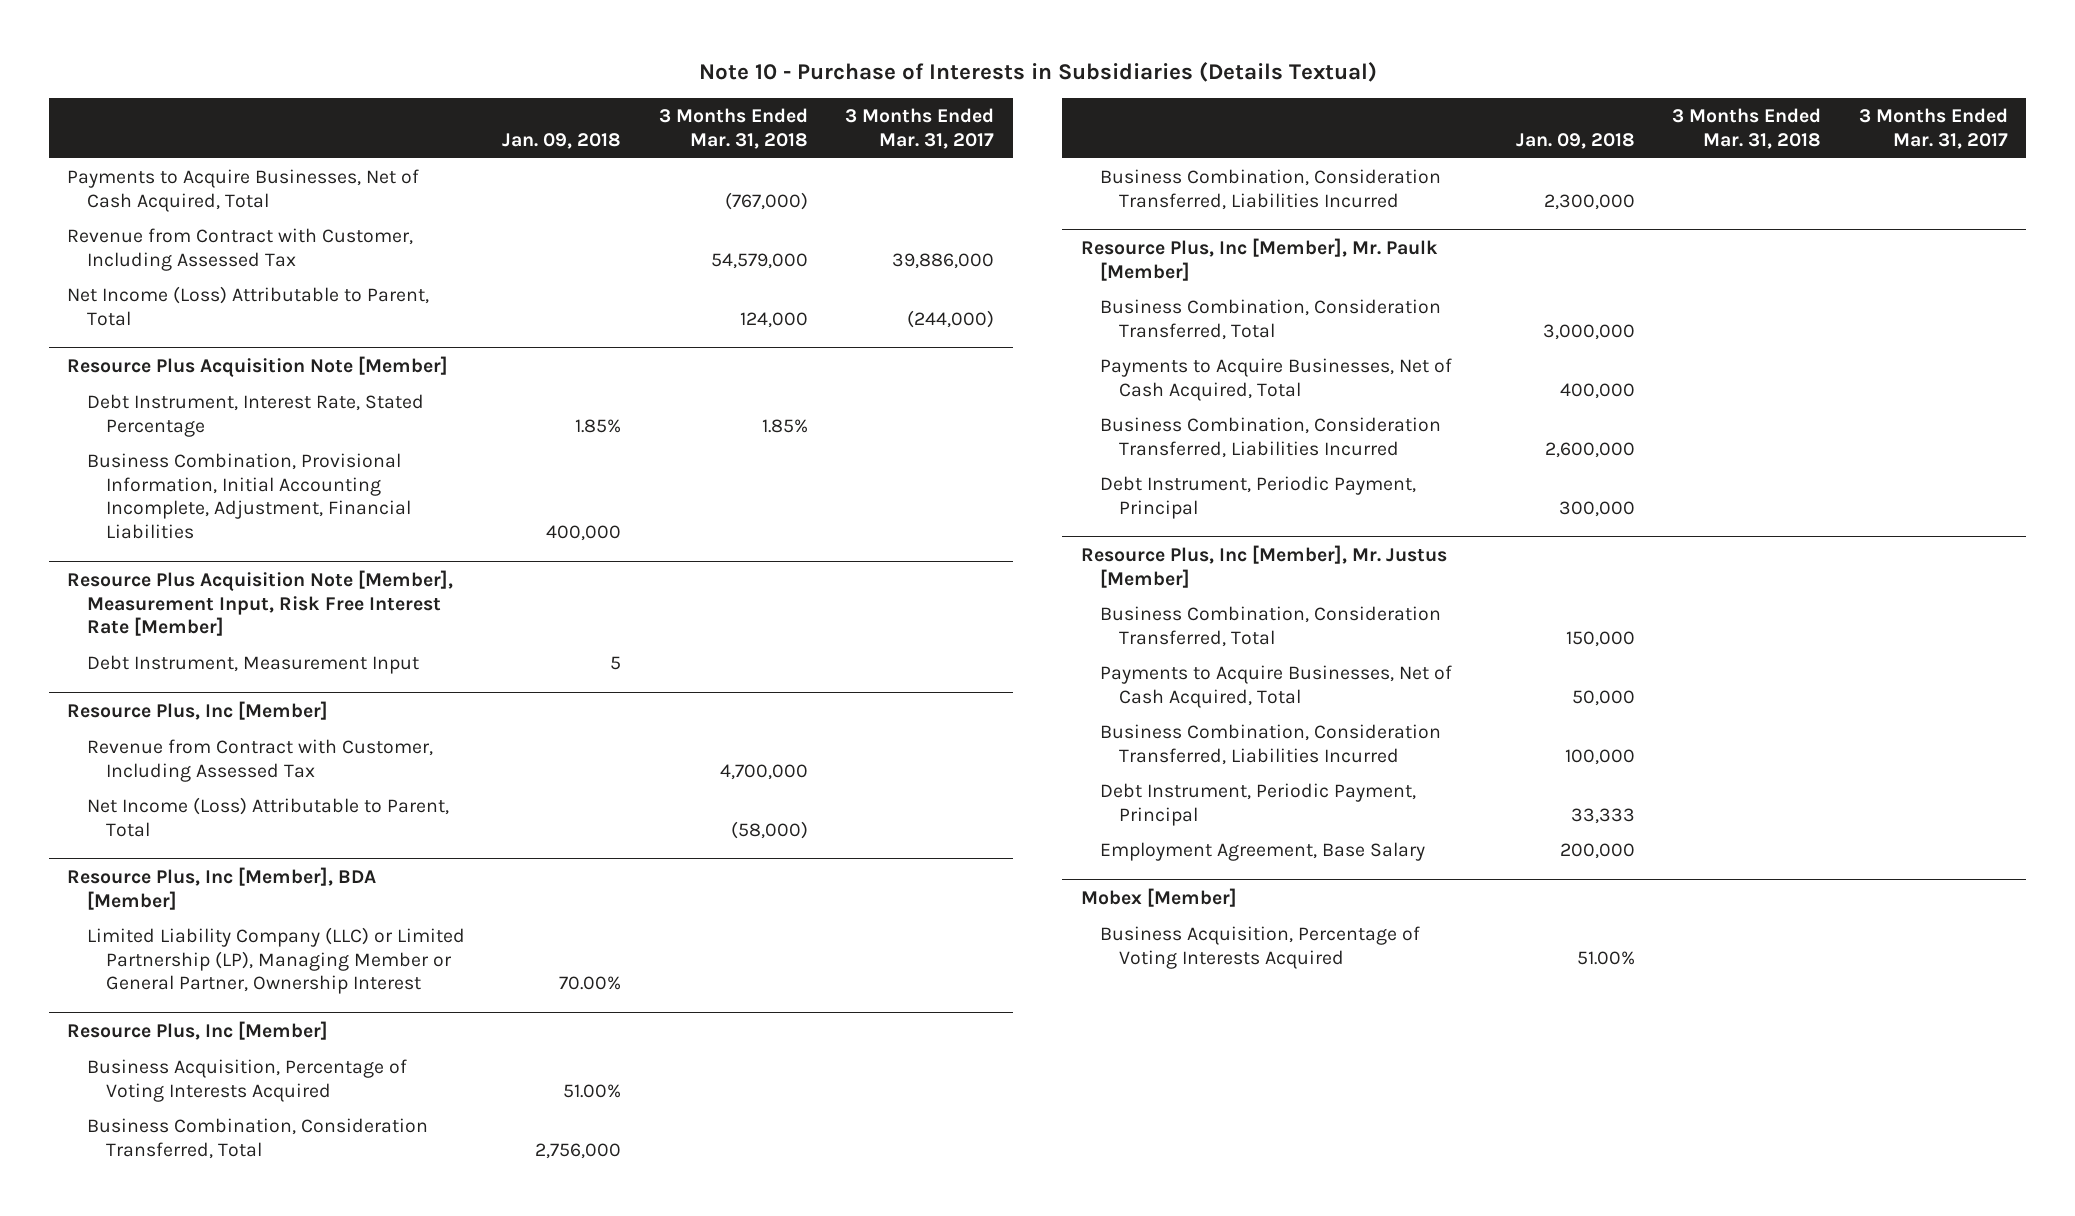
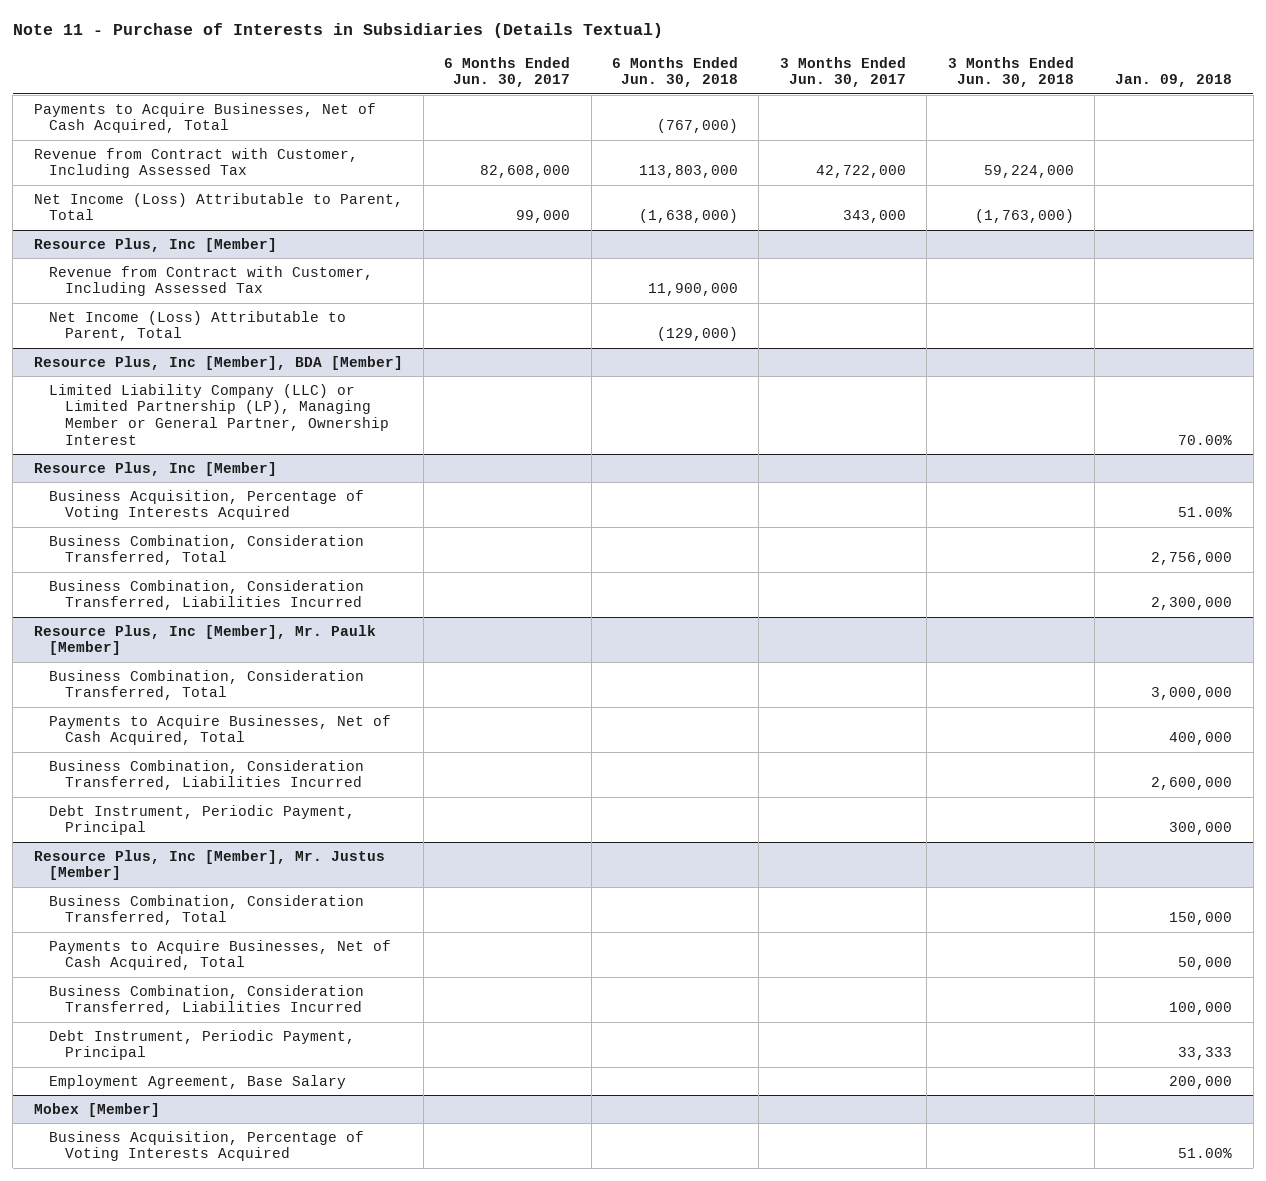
[698,61,1377,82] Note 10 - Purchase of Interests in Subsidiaries (Details Textual) -> [12,22,663,38] Note 11 - Purchase of Interests in Subsidiaries (Details Textual)
[658,108,808,149] 3 Months Ended Mar. 31, 2018 -> none
[845,108,995,149] 3 Months Ended Mar. 31, 2017 -> none
none -> [444,56,571,88] 6 Months Ended Jun. 30, 2017
none -> [612,56,739,88] 6 Months Ended Jun. 30, 2018
none -> [779,56,906,88] 3 Months Ended Jun. 30, 2017
none -> [947,56,1074,88] 3 Months Ended Jun. 30, 2018
[67,355,449,377] Resource Plus Acquisition Note [Member] -> none
[86,393,424,437] Debt Instrument, Interest Rate, Stated Percentage -> none
[86,452,412,540] Business Combination, Provisional Information, Initial Accounting Incomplete, Adjustment, Financial Liabilities -> none
[67,569,454,637] Resource Plus Acquisition Note [Member], Measurement Input, Risk Free Interest Rate [Member] -> none
[86,654,419,674] Debt Instrument, Measurement Input -> none

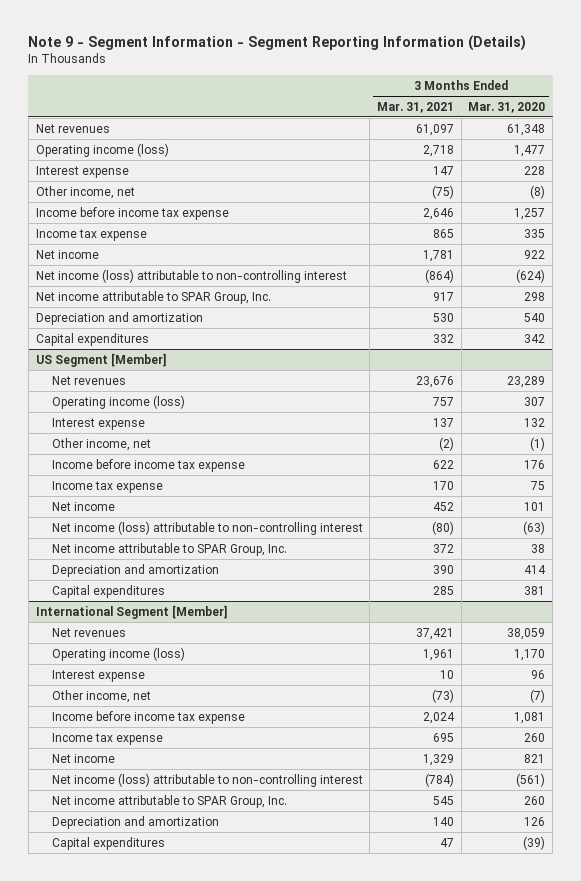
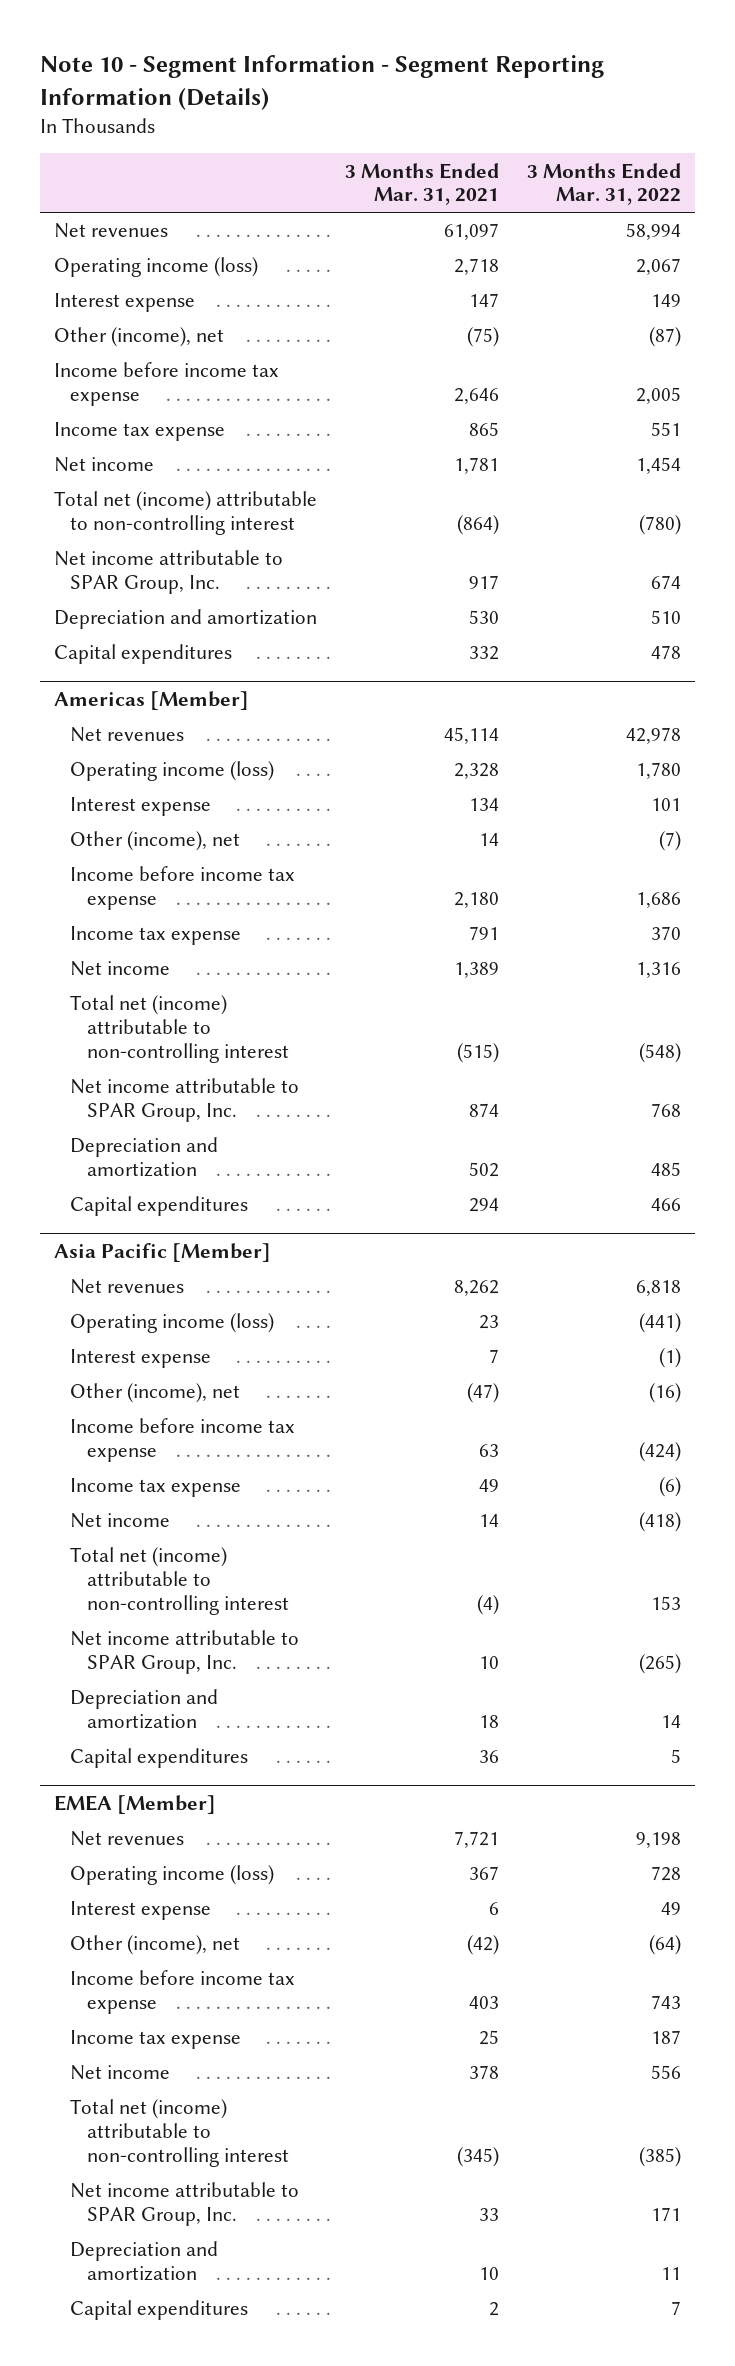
[28,35,527,52] Note 9 - Segment Information - Segment Reporting Information (Details) -> [40,55,605,110] Note 10 - Segment Information - Segment Reporting Information (Details)
[468,101,546,113] Mar. 31, 2020 -> none
none -> [527,162,682,206] 3 Months Ended Mar. 31, 2022
[35,185,135,199] Other income, net -> [54,327,225,348] Other (income), net
[35,268,347,283] Net income (loss) attributable to non-controlling interest -> [54,491,318,536] Total net (income) attributable to non-controlling interest
[35,352,167,367] US Segment [Member] -> none
[35,604,228,619] International Segment [Member] -> none
none -> [54,691,250,711] Americas [Member]
[416,375,455,388] 23,676 -> [444,727,500,745] 45,114
[433,396,455,406] 757 -> [454,763,500,780] 2,328
[433,417,455,427] 137 -> [469,798,500,812] 134
[51,437,151,451] Other income, net -> [70,831,241,852] Other (income), net
[439,436,455,451] (2) -> [479,833,500,847] 14
[433,459,455,469] 622 -> [454,892,500,909] 2,180
[433,480,455,490] 170 -> [469,926,500,941] 791
[433,501,455,511] 452 -> [454,962,500,979] 1,389
[51,520,363,535] Net income (loss) attributable to non-controlling interest -> [70,995,289,1063] Total net (income) attributable to non-controlling interest
[432,520,455,535] (80) -> [457,1042,500,1063] (515)
[433,543,455,553] 372 -> [469,1103,500,1118] 874
[433,564,455,574] 390 -> [469,1162,500,1178] 502
[433,585,455,595] 285 -> [469,1198,500,1213] 294
none -> [54,1243,272,1263] Asia Pacific [Member]
[416,627,455,640] 37,421 -> [454,1280,500,1297] 8,262
[423,648,455,661] 1,961 -> [479,1315,500,1330] 23
[440,669,455,679] 10 -> [489,1349,500,1364] 7
[51,689,151,703] Other income, net -> [70,1383,241,1404] Other (income), net
[432,688,455,703] (73) -> [467,1383,500,1404] (47)
[423,711,456,724] 2,024 -> [479,1444,500,1458] 63
[433,732,455,742] 695 -> [479,1479,500,1493] 49
[423,753,455,766] 1,329 -> [479,1514,500,1528] 14
[51,772,363,787] Net income (loss) attributable to non-controlling interest -> [70,1547,289,1615] Total net (income) attributable to non-controlling interest
[425,772,455,787] (784) -> [477,1594,500,1615] (4)
[433,795,455,805] 545 -> [479,1656,500,1670] 10
[433,816,455,826] 140 -> [479,1715,500,1729] 18
[440,837,455,847] 47 -> [479,1750,500,1764] 36
none -> [54,1795,217,1815] EMEA [Member]
none -> [70,1831,185,1847] Net revenues
none -> [70,1865,275,1886] Operating income (loss)
none -> [70,1901,212,1921] Interest expense
none -> [70,1935,241,1956] Other (income), net
none -> [70,1970,296,2015] Income before income tax expense
none -> [70,2030,242,2050] Income tax expense
none -> [70,2065,171,2081] Net income
none -> [70,2099,289,2167] Total net (income) attributable to non-controlling interest
none -> [70,2182,300,2227] Net income attributable to SPAR Group, Inc.
none -> [70,2241,219,2282] Depreciation and amortization
none -> [70,2300,249,2321] Capital expenditures

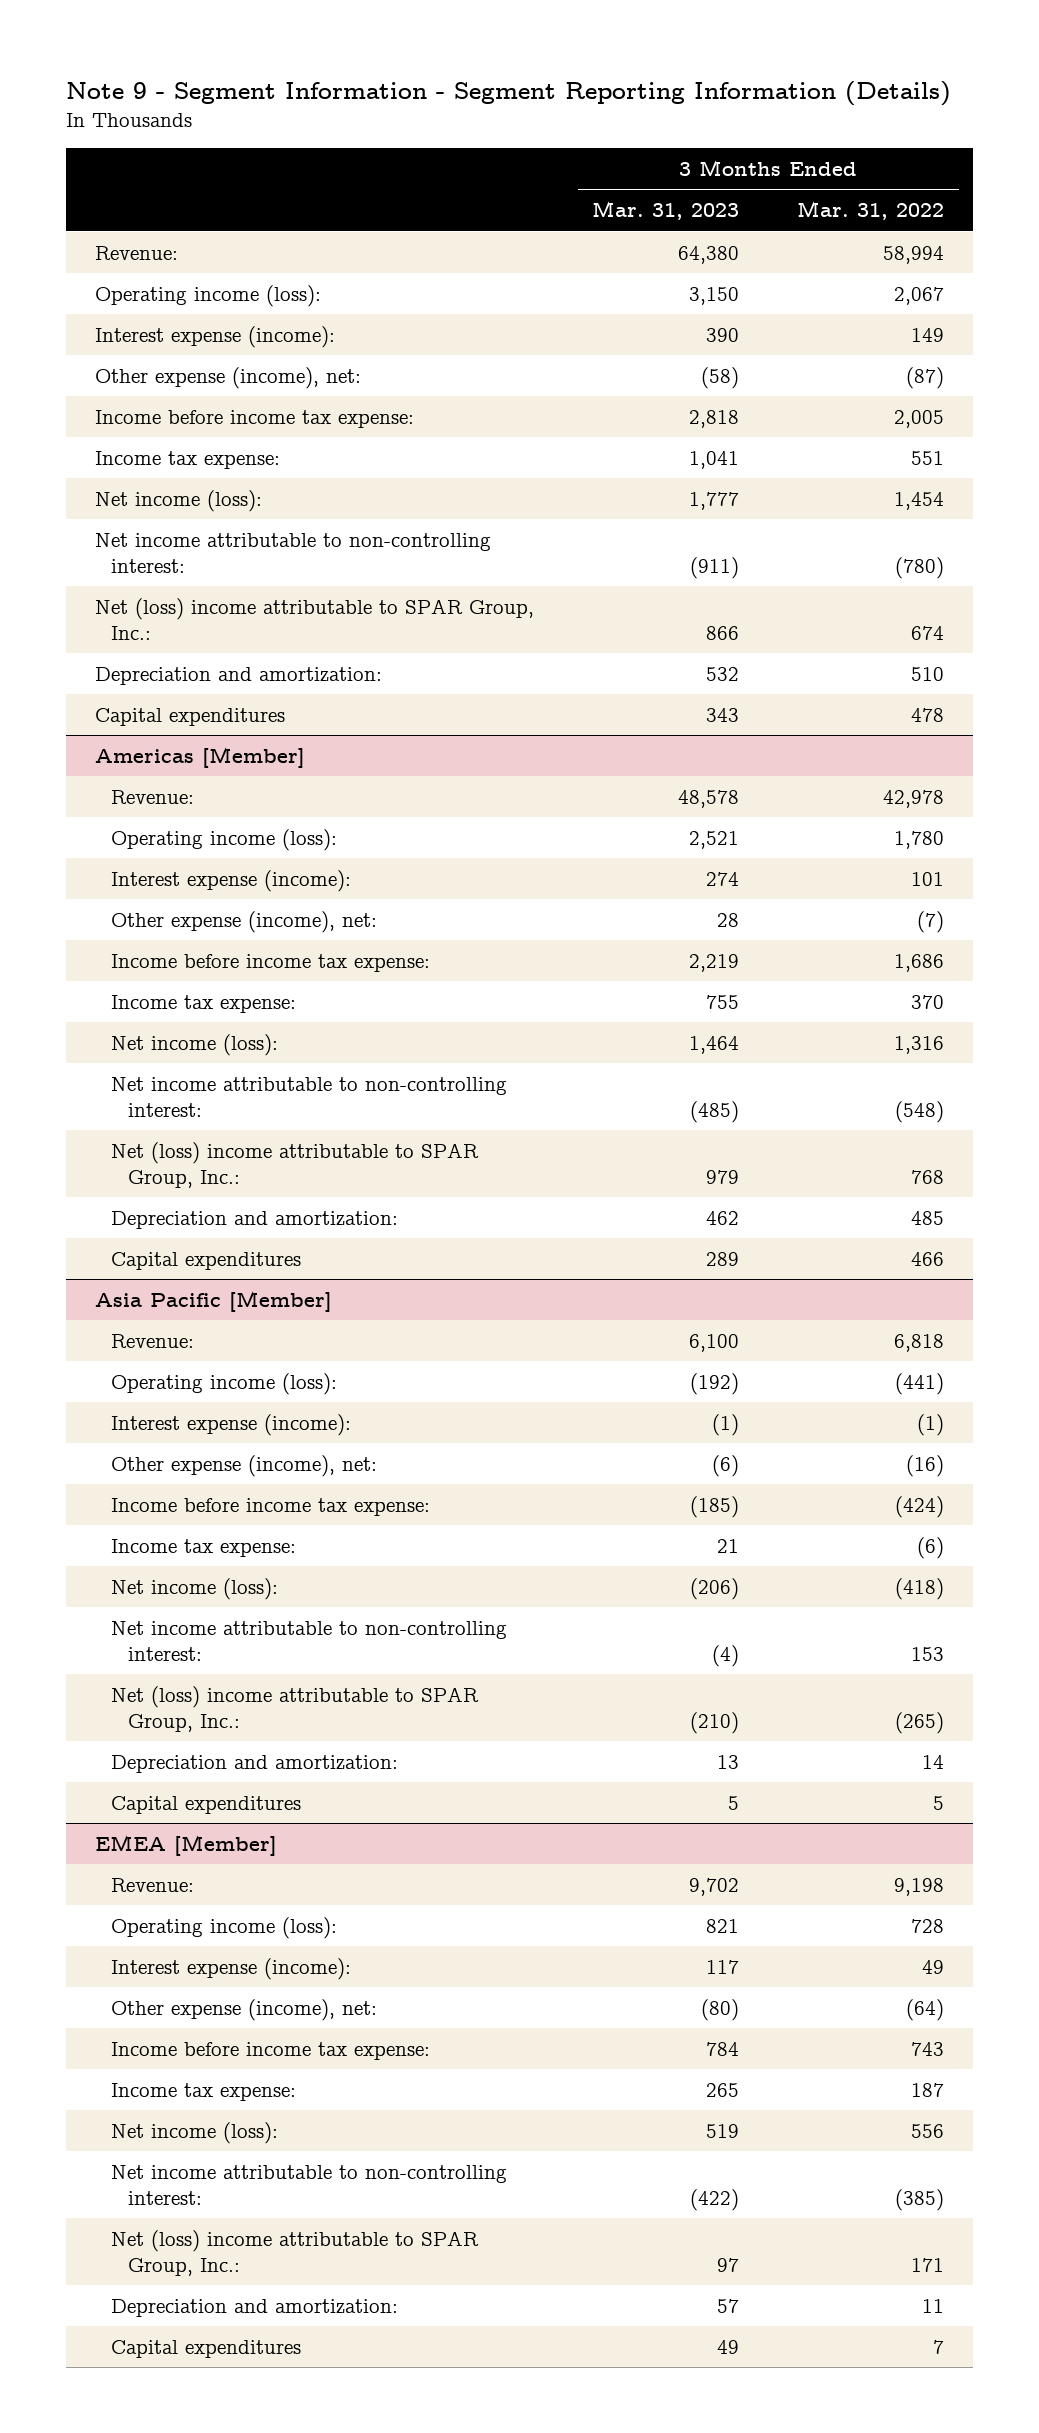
[40,55,605,110] Note 10 - Segment Information - Segment Reporting Information (Details) -> [66,80,952,106] Note 9 - Segment Information - Segment Reporting Information (Details)
[345,162,500,206] 3 Months Ended Mar. 31, 2021 -> none
none -> [592,201,740,221] Mar. 31, 2023
[54,223,169,239] Net revenues -> [95,245,179,260] Revenue:
[54,257,259,278] Operating income (loss) -> [95,284,322,307] Operating income (loss):
[54,293,196,313] Interest expense -> [95,325,336,348] Interest expense (income):
[54,327,225,348] Other (income), net -> [95,366,362,389] Other expense (income), net:
[54,362,280,407] Income before income tax expense -> [95,409,415,428] Income before income tax expense:
[54,422,226,442] Income tax expense -> [95,450,281,469] Income tax expense:
[54,457,155,473] Net income -> [95,489,263,512] Net income (loss):
[54,491,318,536] Total net (income) attributable to non-controlling interest -> [95,532,492,573] Net income attributable to non-controlling interest:
[54,550,284,595] Net income attributable to SPAR Group, Inc. -> [95,597,535,640] Net (loss) income attributable to SPAR Group, Inc.:
[54,609,318,630] Depreciation and amortization -> [95,666,383,685] Depreciation and amortization:
[70,727,185,743] Net revenues -> [111,789,195,804] Revenue:
[70,761,275,782] Operating income (loss) -> [111,828,338,851] Operating income (loss):
[70,797,212,817] Interest expense -> [111,869,352,892] Interest expense (income):
[70,831,241,852] Other (income), net -> [111,910,378,933] Other expense (income), net:
[70,866,296,911] Income before income tax expense -> [111,953,431,972] Income before income tax expense:
[70,926,242,946] Income tax expense -> [111,994,297,1013] Income tax expense:
[70,961,171,977] Net income -> [111,1033,279,1056] Net income (loss):
[70,995,289,1063] Total net (income) attributable to non-controlling interest -> [111,1076,508,1117] Net income attributable to non-controlling interest:
[70,1078,300,1123] Net income attributable to SPAR Group, Inc. -> [111,1141,480,1188] Net (loss) income attributable to SPAR Group, Inc.:
[70,1137,219,1178] Depreciation and amortization -> [111,1210,399,1229] Depreciation and amortization:
[70,1279,185,1295] Net revenues -> [111,1333,195,1348] Revenue:
[70,1313,275,1334] Operating income (loss) -> [111,1372,338,1395] Operating income (loss):
[70,1349,212,1369] Interest expense -> [111,1413,352,1436] Interest expense (income):
[70,1383,241,1404] Other (income), net -> [111,1454,378,1477] Other expense (income), net:
[70,1418,296,1463] Income before income tax expense -> [111,1497,431,1516] Income before income tax expense:
[70,1478,242,1498] Income tax expense -> [111,1538,297,1557] Income tax expense:
[70,1513,171,1529] Net income -> [111,1577,279,1600] Net income (loss):
[70,1547,289,1615] Total net (income) attributable to non-controlling interest -> [111,1620,508,1661] Net income attributable to non-controlling interest:
[70,1630,300,1675] Net income attributable to SPAR Group, Inc. -> [111,1685,480,1732] Net (loss) income attributable to SPAR Group, Inc.:
[70,1689,219,1730] Depreciation and amortization -> [111,1754,399,1773] Depreciation and amortization:
[70,1831,185,1847] Net revenues -> [111,1877,195,1892] Revenue:
[70,1865,275,1886] Operating income (loss) -> [111,1916,338,1939] Operating income (loss):
[70,1901,212,1921] Interest expense -> [111,1957,352,1980] Interest expense (income):
[70,1935,241,1956] Other (income), net -> [111,1998,378,2021] Other expense (income), net:
[70,1970,296,2015] Income before income tax expense -> [111,2041,431,2060] Income before income tax expense:
[70,2030,242,2050] Income tax expense -> [111,2082,297,2101] Income tax expense:
[70,2065,171,2081] Net income -> [111,2121,279,2144] Net income (loss):
[70,2099,289,2167] Total net (income) attributable to non-controlling interest -> [111,2164,508,2205] Net income attributable to non-controlling interest:
[70,2182,300,2227] Net income attributable to SPAR Group, Inc. -> [111,2229,480,2276] Net (loss) income attributable to SPAR Group, Inc.:
[70,2241,219,2282] Depreciation and amortization -> [111,2298,399,2317] Depreciation and amortization:

